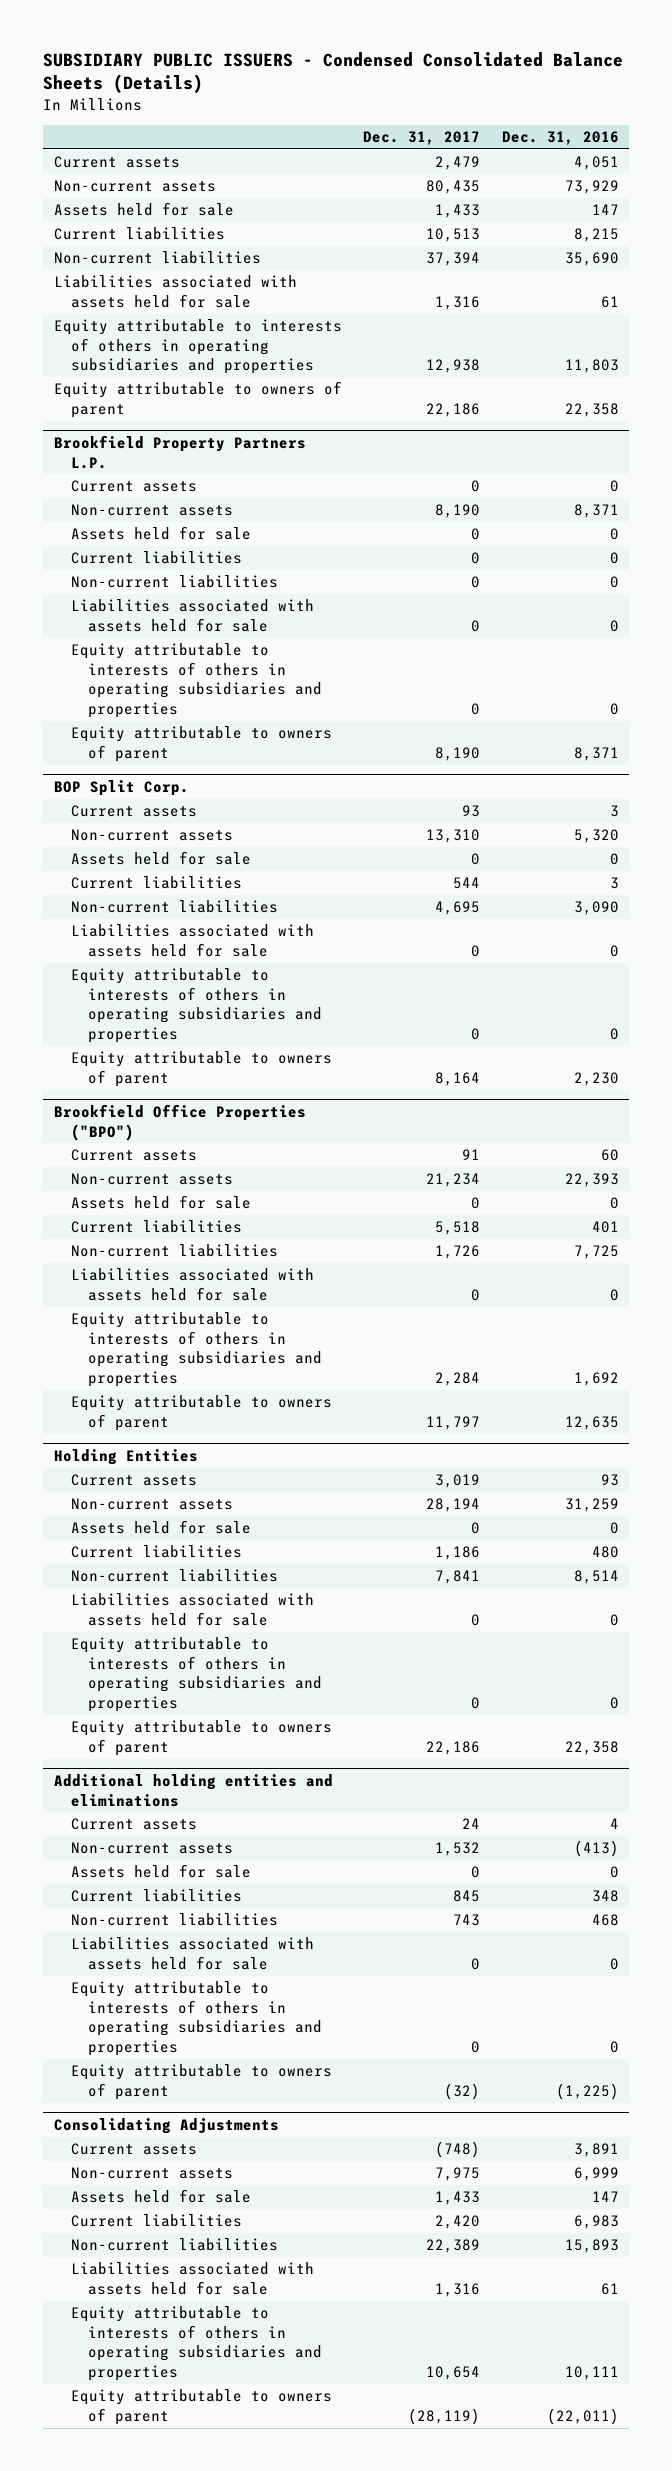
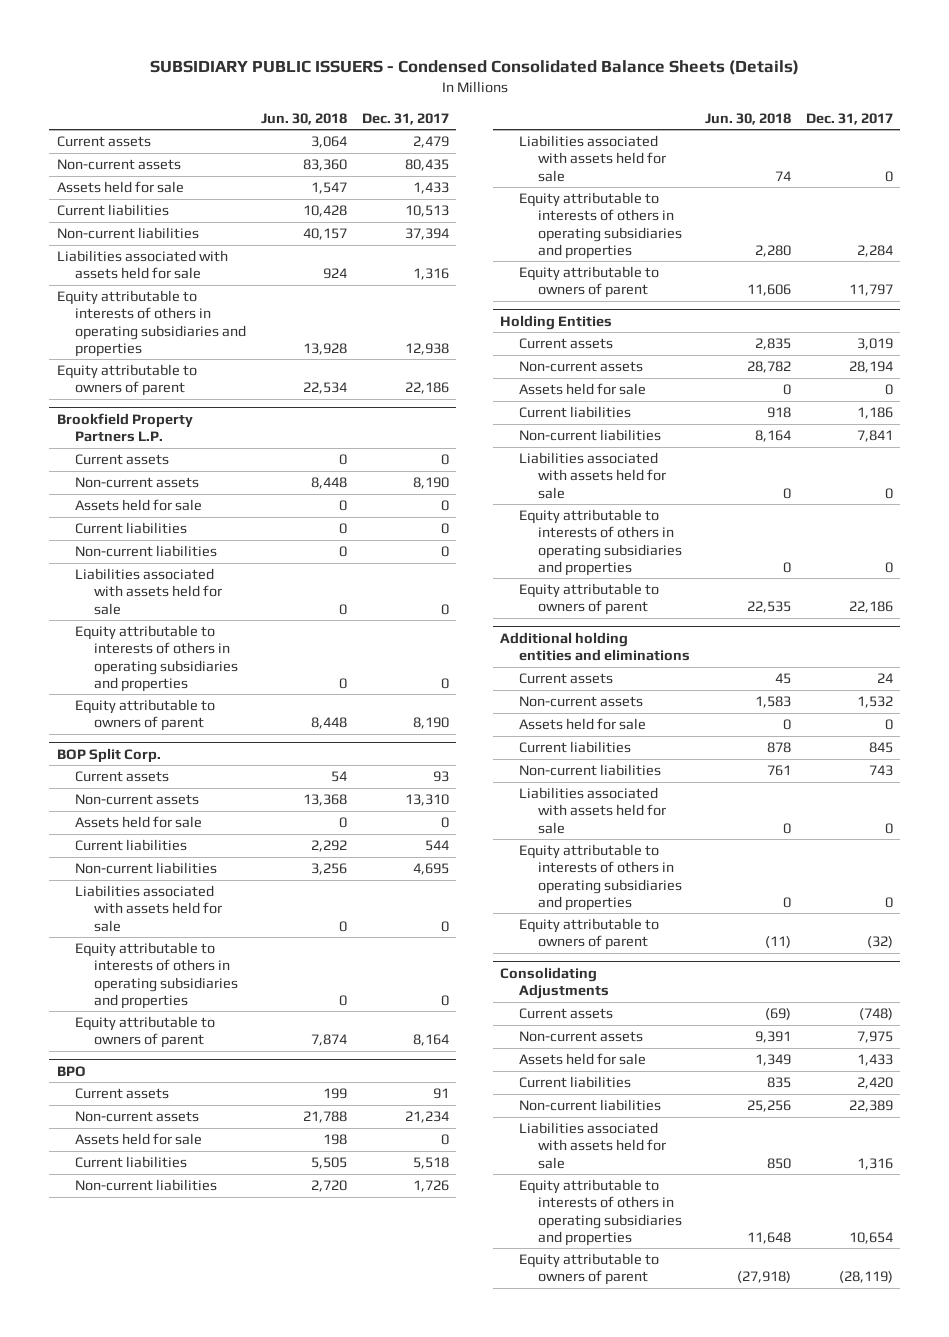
[501,131,619,146] Dec. 31, 2016 -> none
none -> [261,112,348,125] Jun. 30, 2018
[53,1104,306,1141] Brookfield Office Properties ("BPO") -> [56,1065,86,1077] BPO

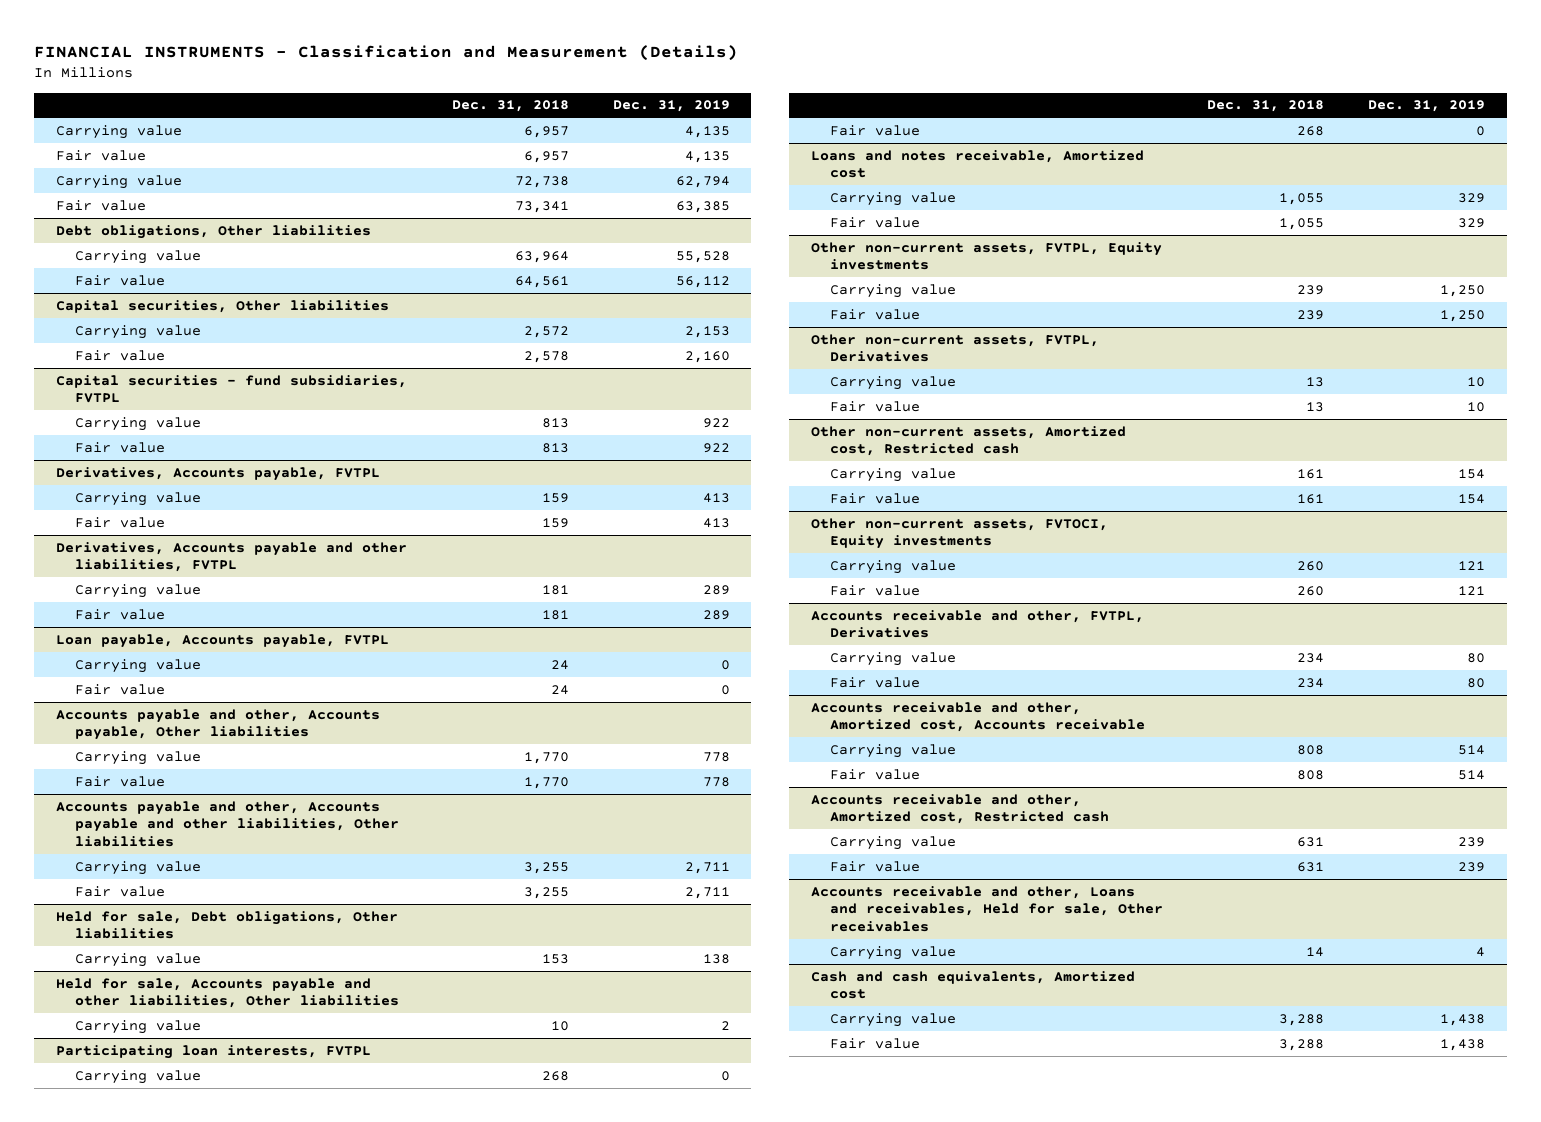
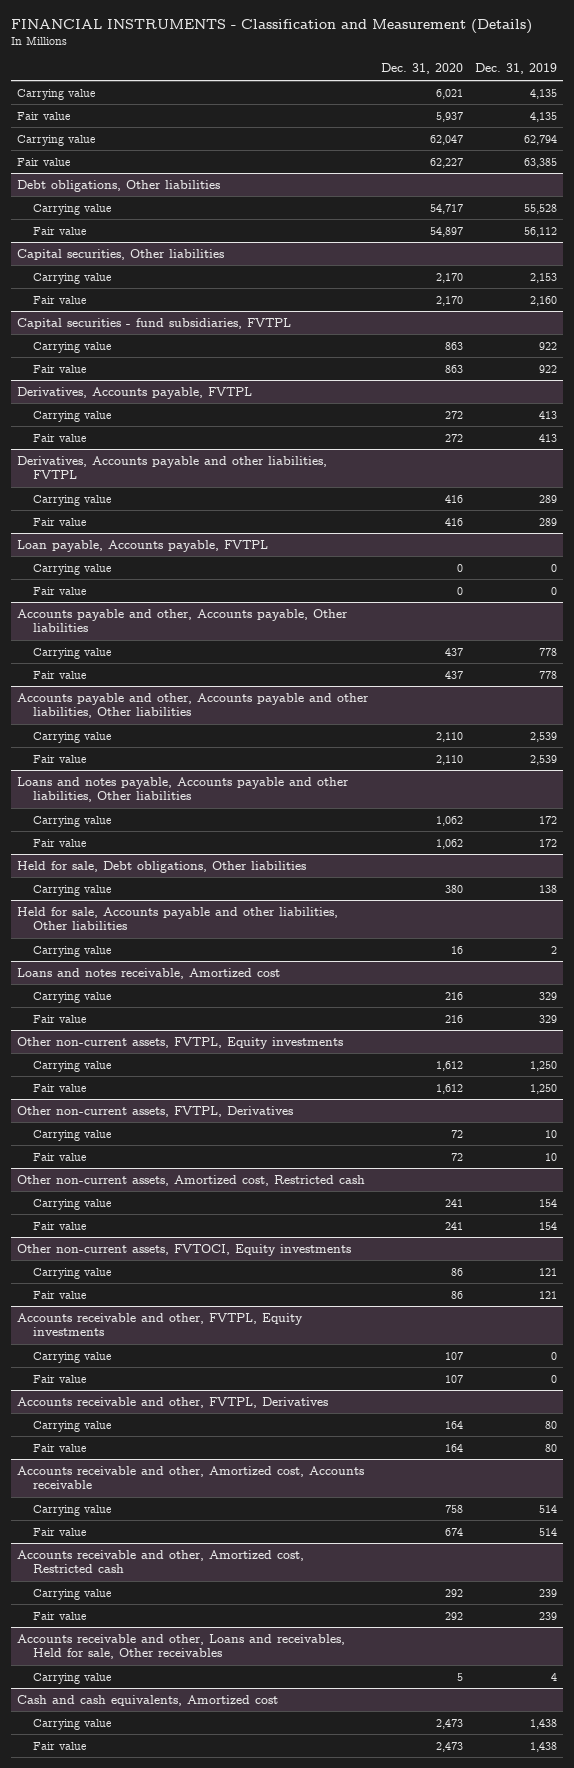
[451,100,569,113] Dec. 31, 2018 -> none
none -> [380,63,463,75] Dec. 31, 2020
[684,861,730,874] 2,711 -> [530,731,558,742] 2,539
[684,886,730,899] 2,711 -> [530,754,558,765] 2,539
none -> [17,776,350,803] Loans and notes payable, Accounts payable and other liabilities, Other liabilities
none -> [33,815,112,827] Carrying value
none -> [33,838,87,847] Fair value
[55,1044,371,1059] Participating loan interests, FVTPL -> none
[74,1069,201,1084] Carrying value -> none
[830,124,921,136] Fair value -> none
none -> [17,1312,304,1337] Accounts receivable and other, FVTPL, Equity investments
none -> [33,1351,112,1363] Carrying value
none -> [33,1374,87,1383] Fair value

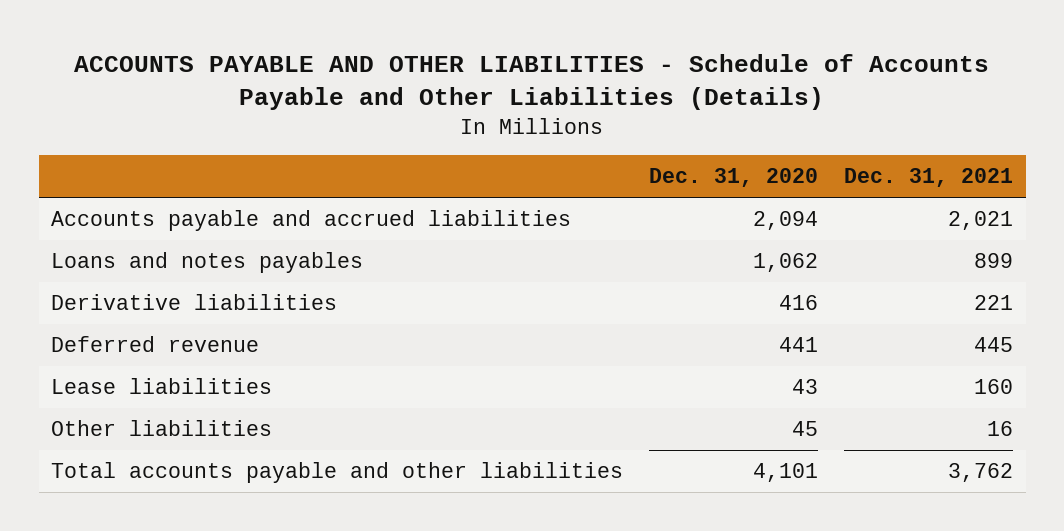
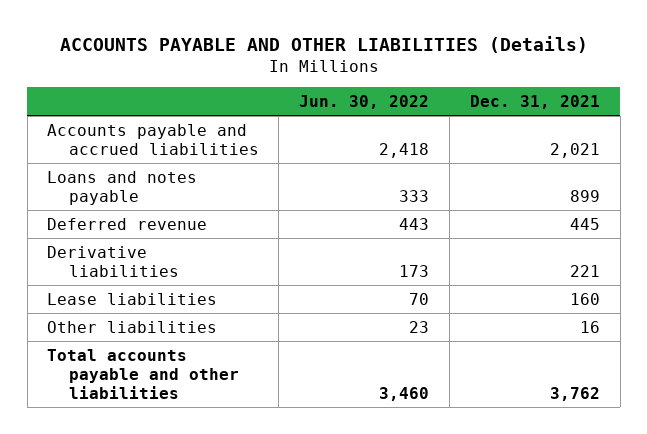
[74,53,990,110] ACCOUNTS PAYABLE AND OTHER LIABILITIES - Schedule of Accounts Payable and Other Liabilities (Details) -> [59,36,588,54] ACCOUNTS PAYABLE AND OTHER LIABILITIES (Details)
[649,168,819,188] Dec. 31, 2020 -> none
none -> [299,94,430,109] Jun. 30, 2022
[51,252,364,274] Loans and notes payables -> [47,170,198,205] Loans and notes payable
[51,294,338,311] Derivative liabilities -> [47,245,179,277] Derivative liabilities

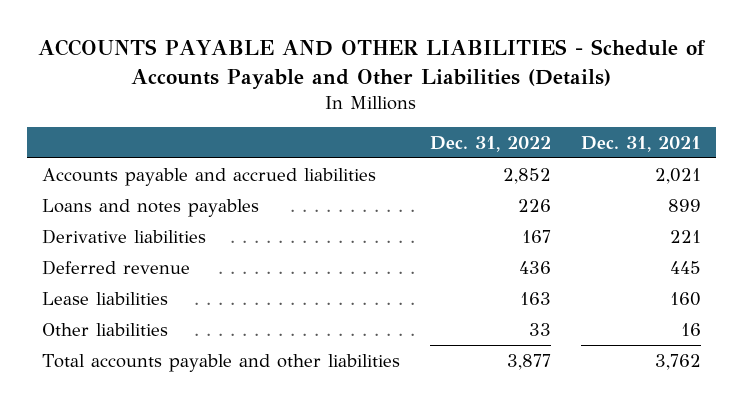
[59,36,588,54] ACCOUNTS PAYABLE AND OTHER LIABILITIES (Details) -> [38,39,707,89] ACCOUNTS PAYABLE AND OTHER LIABILITIES - Schedule of Accounts Payable and Other Liabilities (Details)
[299,94,430,109] Jun. 30, 2022 -> none
none -> [429,135,551,152] Dec. 31, 2022
[47,170,198,205] Loans and notes payable -> [41,198,259,217] Loans and notes payables
[47,217,208,230] Deferred revenue -> [41,259,190,275] Deferred revenue

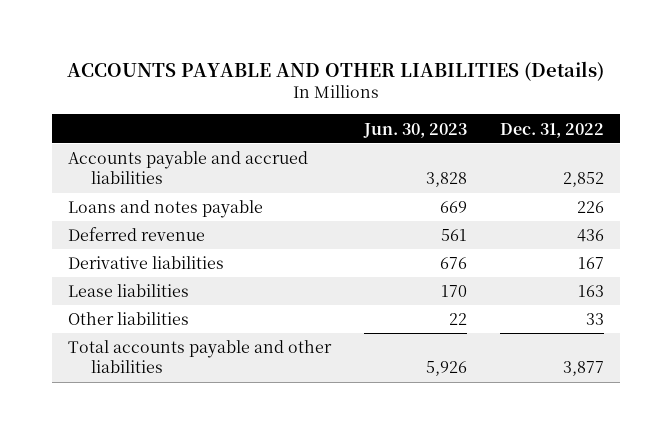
[38,39,707,89] ACCOUNTS PAYABLE AND OTHER LIABILITIES - Schedule of Accounts Payable and Other Liabilities (Details) -> [66,60,604,81] ACCOUNTS PAYABLE AND OTHER LIABILITIES (Details)
[580,135,701,152] Dec. 31, 2021 -> none
none -> [362,122,467,138] Jun. 30, 2023
[41,198,259,217] Loans and notes payables -> [68,200,264,219] Loans and notes payable
[41,228,206,244] Derivative liabilities -> [68,256,225,270] Derivative liabilities

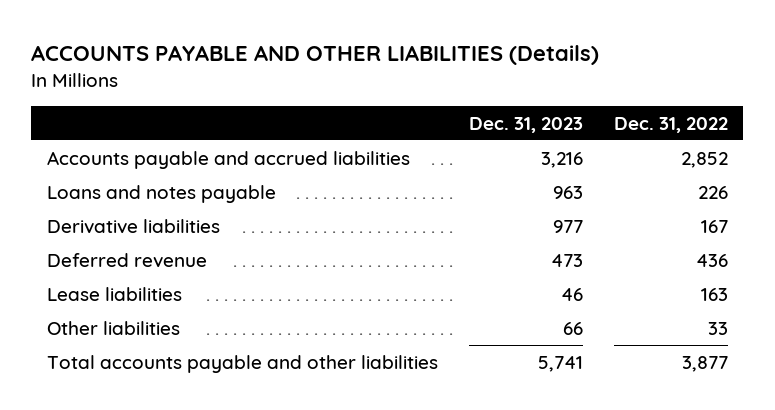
[362,122,467,138] Jun. 30, 2023 -> none
none -> [468,116,583,133] Dec. 31, 2023
[68,227,206,242] Deferred revenue -> [46,252,207,268] Deferred revenue

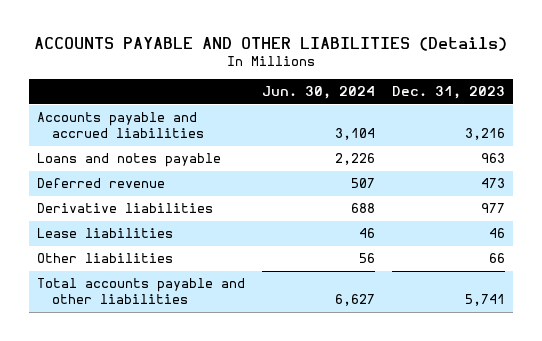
[613,116,728,133] Dec. 31, 2022 -> none
none -> [261,86,375,100] Jun. 30, 2024
[46,218,220,234] Derivative liabilities -> [37,203,214,214] Derivative liabilities

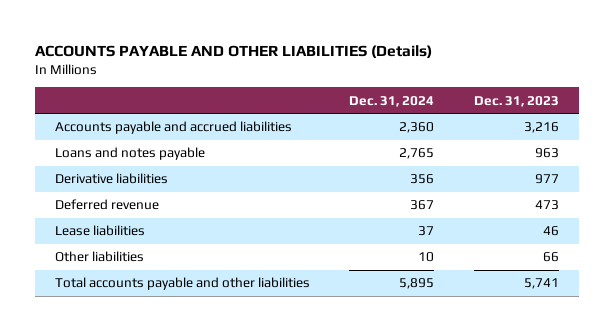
[261,86,375,100] Jun. 30, 2024 -> none
none -> [349,95,435,107] Dec. 31, 2024
[37,178,166,189] Deferred revenue -> [54,199,159,211] Deferred revenue

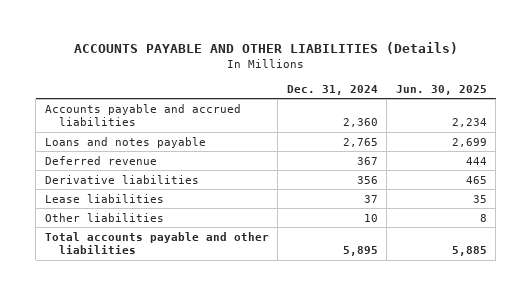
[474,95,560,107] Dec. 31, 2023 -> none
none -> [395,84,487,95] Jun. 30, 2025
[54,173,168,185] Derivative liabilities -> [44,174,199,184] Derivative liabilities

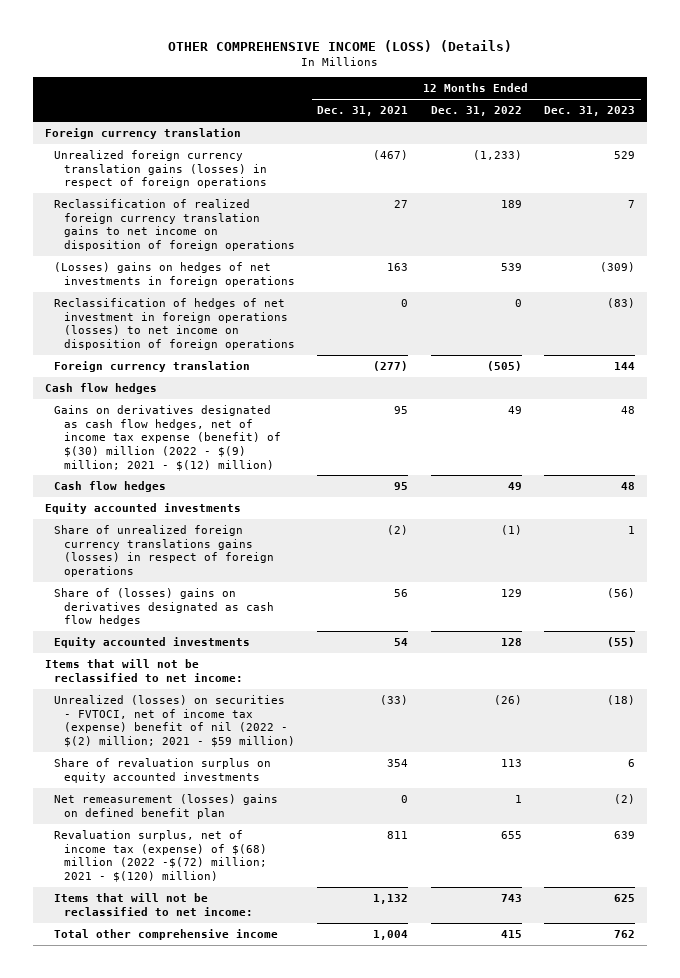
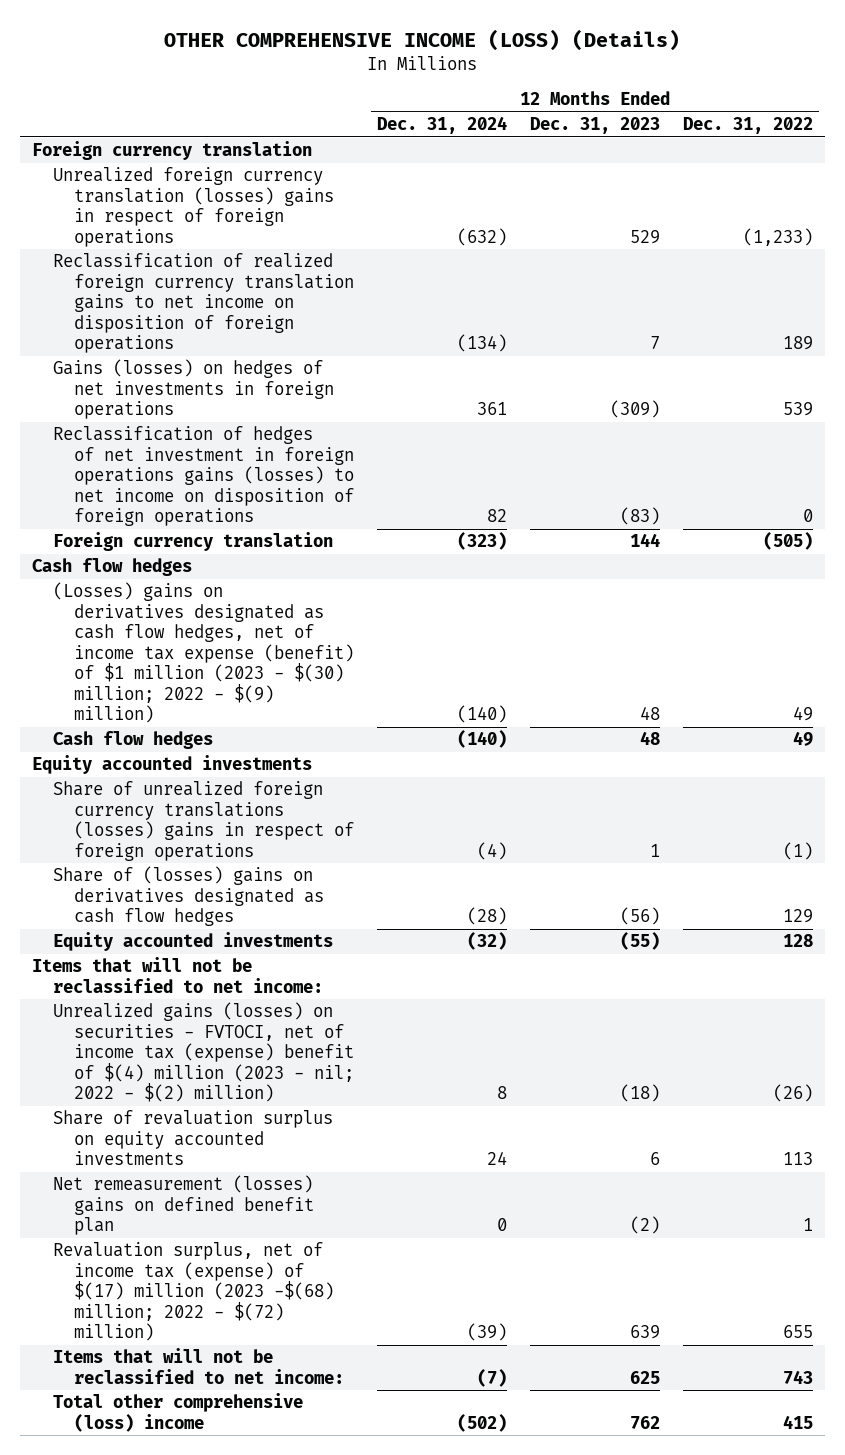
[317,106,409,117] Dec. 31, 2021 -> none
none -> [377,116,508,135] Dec. 31, 2024
[54,150,267,189] Unrealized foreign currency translation gains (losses) in respect of foreign operations -> [52,167,335,247] Unrealized foreign currency translation (losses) gains in respect of foreign operations
[54,262,295,287] (Losses) gains on hedges of net investments in foreign operations -> [52,359,335,420] Gains (losses) on hedges of net investments in foreign operations
[54,298,295,350] Reclassification of hedges of net investment in foreign operations (losses) to net income on disposition of foreign operations -> [52,426,355,527] Reclassification of hedges of net investment in foreign operations gains (losses) to net income on disposition of foreign operations
[54,405,281,471] Gains on derivatives designated as cash flow hedges, net of income tax expense (benefit) of $(30) million (2022 - $(9) million; 2021 - $(12) million) -> [52,582,355,724] (Losses) gains on derivatives designated as cash flow hedges, net of income tax expense (benefit) of $1 million (2023 - $(30) million; 2022 - $(9) million)
[54,525,274,577] Share of unrealized foreign currency translations gains (losses) in respect of foreign operations -> [52,781,355,861] Share of unrealized foreign currency translations (losses) gains in respect of foreign operations
[54,695,295,747] Unrealized (losses) on securities - FVTOCI, net of income tax (expense) benefit of nil (2022 - $(2) million; 2021 - $59 million) -> [52,1002,355,1103] Unrealized gains (losses) on securities - FVTOCI, net of income tax (expense) benefit of $(4) million (2023 - nil; 2022 - $(2) million)
[54,830,267,882] Revaluation surplus, net of income tax (expense) of $(68) million (2022 -$(72) million; 2021 - $(120) million) -> [52,1242,335,1342] Revaluation surplus, net of income tax (expense) of $(17) million (2023 -$(68) million; 2022 - $(72) million)
[54,929,279,941] Total other comprehensive income -> [52,1393,303,1432] Total other comprehensive (loss) income

